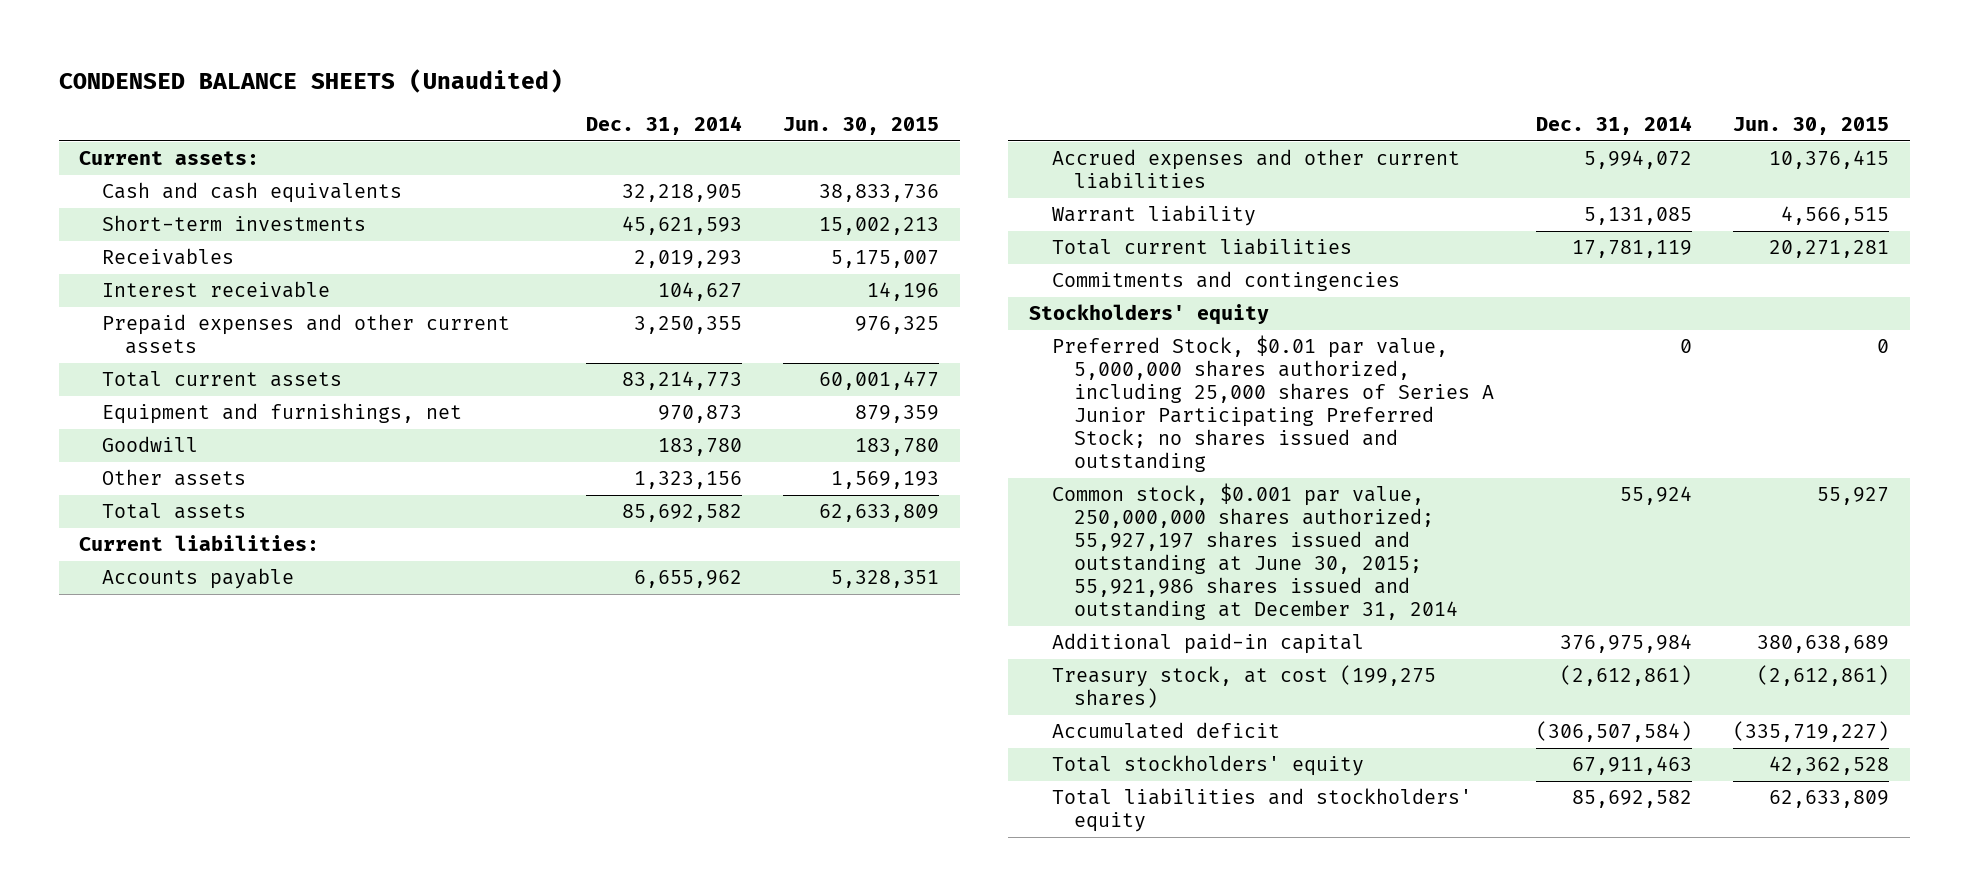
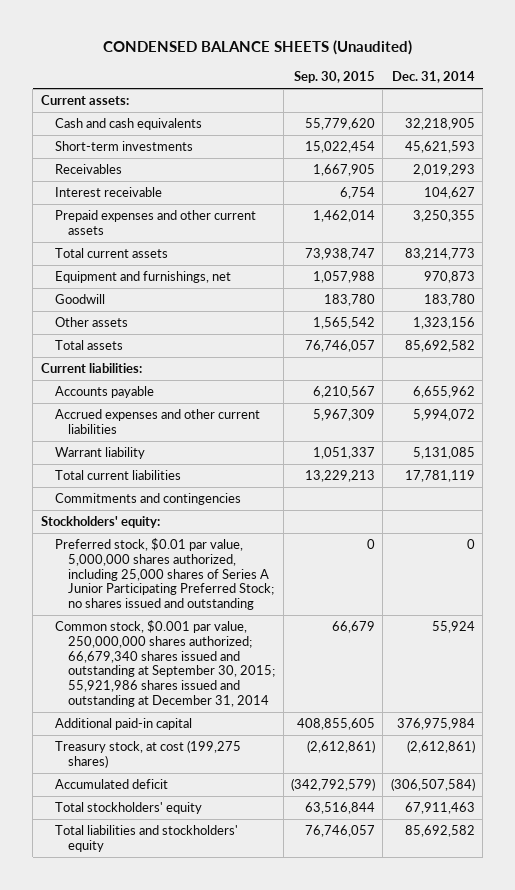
[783,117,940,136] Jun. 30, 2015 -> none
none -> [294,71,376,84] Sep. 30, 2015
[1028,304,1269,326] Stockholders' equity -> [40,516,160,529] Stockholders' equity:
[1051,335,1495,472] Preferred Stock, $0.01 par value, 5,000,000 shares authorized, including 25,000 shares of Series A Junior Participating Preferred Stock; no shares issued and outstanding -> [54,538,275,611] Preferred stock, $0.01 par value, 5,000,000 shares authorized, including 25,000 shares of Series A Junior Participating Preferred Stock; no shares issued and outstanding
[1051,483,1459,620] Common stock, $0.001 par value, 250,000,000 shares authorized; 55,927,197 shares issued and outstanding at June 30, 2015; 55,921,986 shares issued and outstanding at December 31, 2014 -> [54,620,276,707] Common stock, $0.001 par value, 250,000,000 shares authorized; 66,679,340 shares issued and outstanding at September 30, 2015; 55,921,986 shares issued and outstanding at December 31, 2014

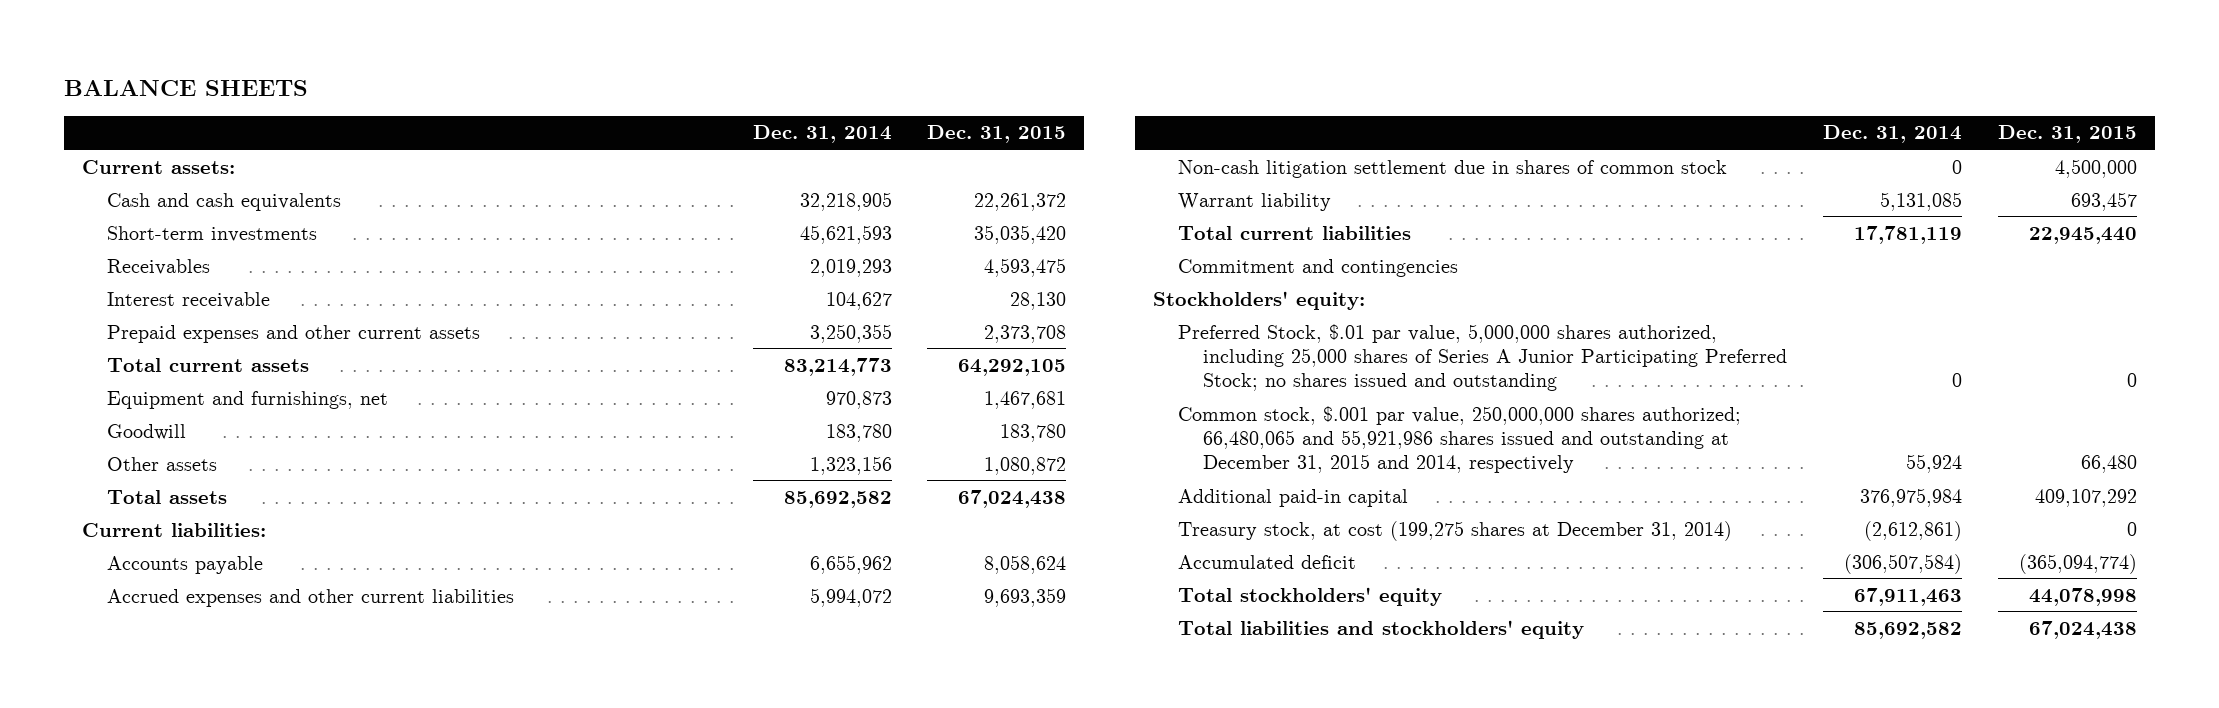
[102,40,412,56] CONDENSED BALANCE SHEETS (Unaudited) -> [64,79,309,96] BALANCE SHEETS
[294,71,376,84] Sep. 30, 2015 -> none
none -> [927,125,1067,144] Dec. 31, 2015
none -> [1177,159,1727,178] Non-cash litigation settlement due in shares of common stock
[54,493,241,506] Commitments and contingencies -> [1177,258,1458,277] Commitment and contingencies
[54,538,275,611] Preferred stock, $0.01 par value, 5,000,000 shares authorized, including 25,000 shares of Series A Junior Participating Preferred Stock; no shares issued and outstanding -> [1177,323,1788,392] Preferred Stock, $.01 par value, 5,000,000 shares authorized, including 25,000 shares of Series A Junior Participating Preferred Stock; no shares issued and outstanding
[54,620,276,707] Common stock, $0.001 par value, 250,000,000 shares authorized; 66,679,340 shares issued and outstanding at September 30, 2015; 55,921,986 shares issued and outstanding at December 31, 2014 -> [1177,405,1741,474] Common stock, $.001 par value, 250,000,000 shares authorized; 66,480,065 and 55,921,986 shares issued and outstanding at December 31, 2015 and 2014, respectively
[54,740,241,768] Treasury stock, at cost (199,275 shares) -> [1177,520,1732,541] Treasury stock, at cost (199,275 shares at December 31, 2014)

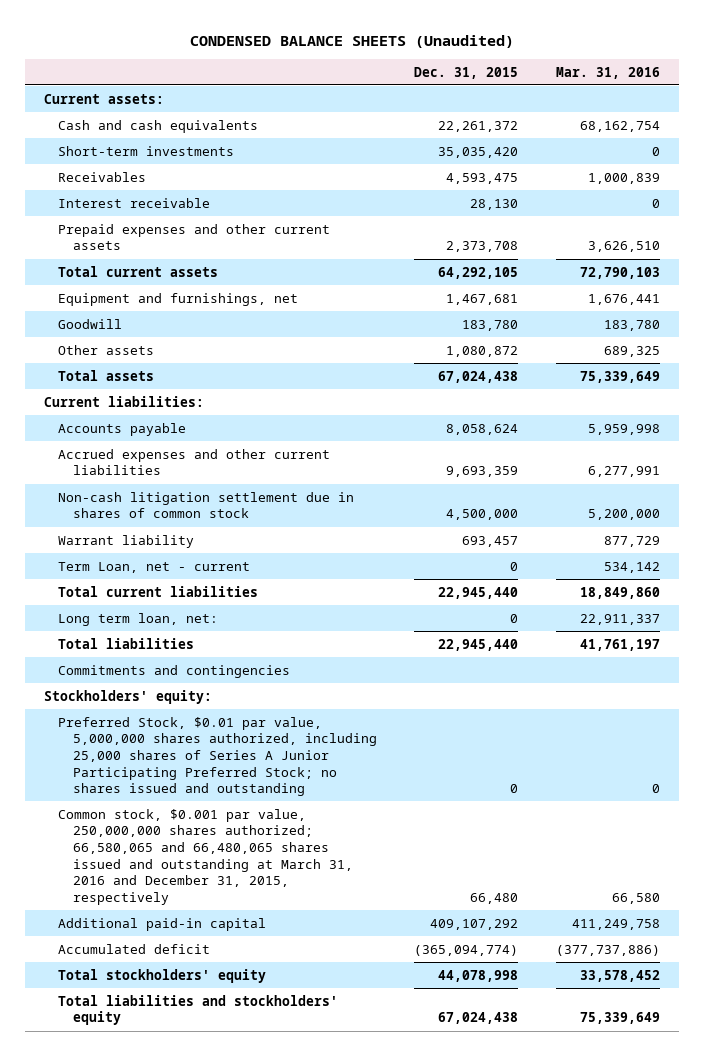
[64,79,309,96] BALANCE SHEETS -> [190,34,515,48] CONDENSED BALANCE SHEETS (Unaudited)
[752,125,892,144] Dec. 31, 2014 -> none
none -> [555,66,660,79] Mar. 31, 2016
none -> [58,561,251,573] Term Loan, net - current
none -> [58,612,219,626] Long term loan, net:
none -> [58,637,195,649] Total liabilities
[1177,258,1458,277] Commitment and contingencies -> [58,664,291,678] Commitments and contingencies
[1177,323,1788,392] Preferred Stock, $.01 par value, 5,000,000 shares authorized, including 25,000 shares of Series A Junior Participating Preferred Stock; no shares issued and outstanding -> [58,716,377,797] Preferred Stock, $0.01 par value, 5,000,000 shares authorized, including 25,000 shares of Series A Junior Participating Preferred Stock; no shares issued and outstanding
[1177,405,1741,474] Common stock, $.001 par value, 250,000,000 shares authorized; 66,480,065 and 55,921,986 shares issued and outstanding at December 31, 2015 and 2014, respectively -> [58,808,353,905] Common stock, $0.001 par value, 250,000,000 shares authorized; 66,580,065 and 66,480,065 shares issued and outstanding at March 31, 2016 and December 31, 2015, respectively
[1177,520,1732,541] Treasury stock, at cost (199,275 shares at December 31, 2014) -> none

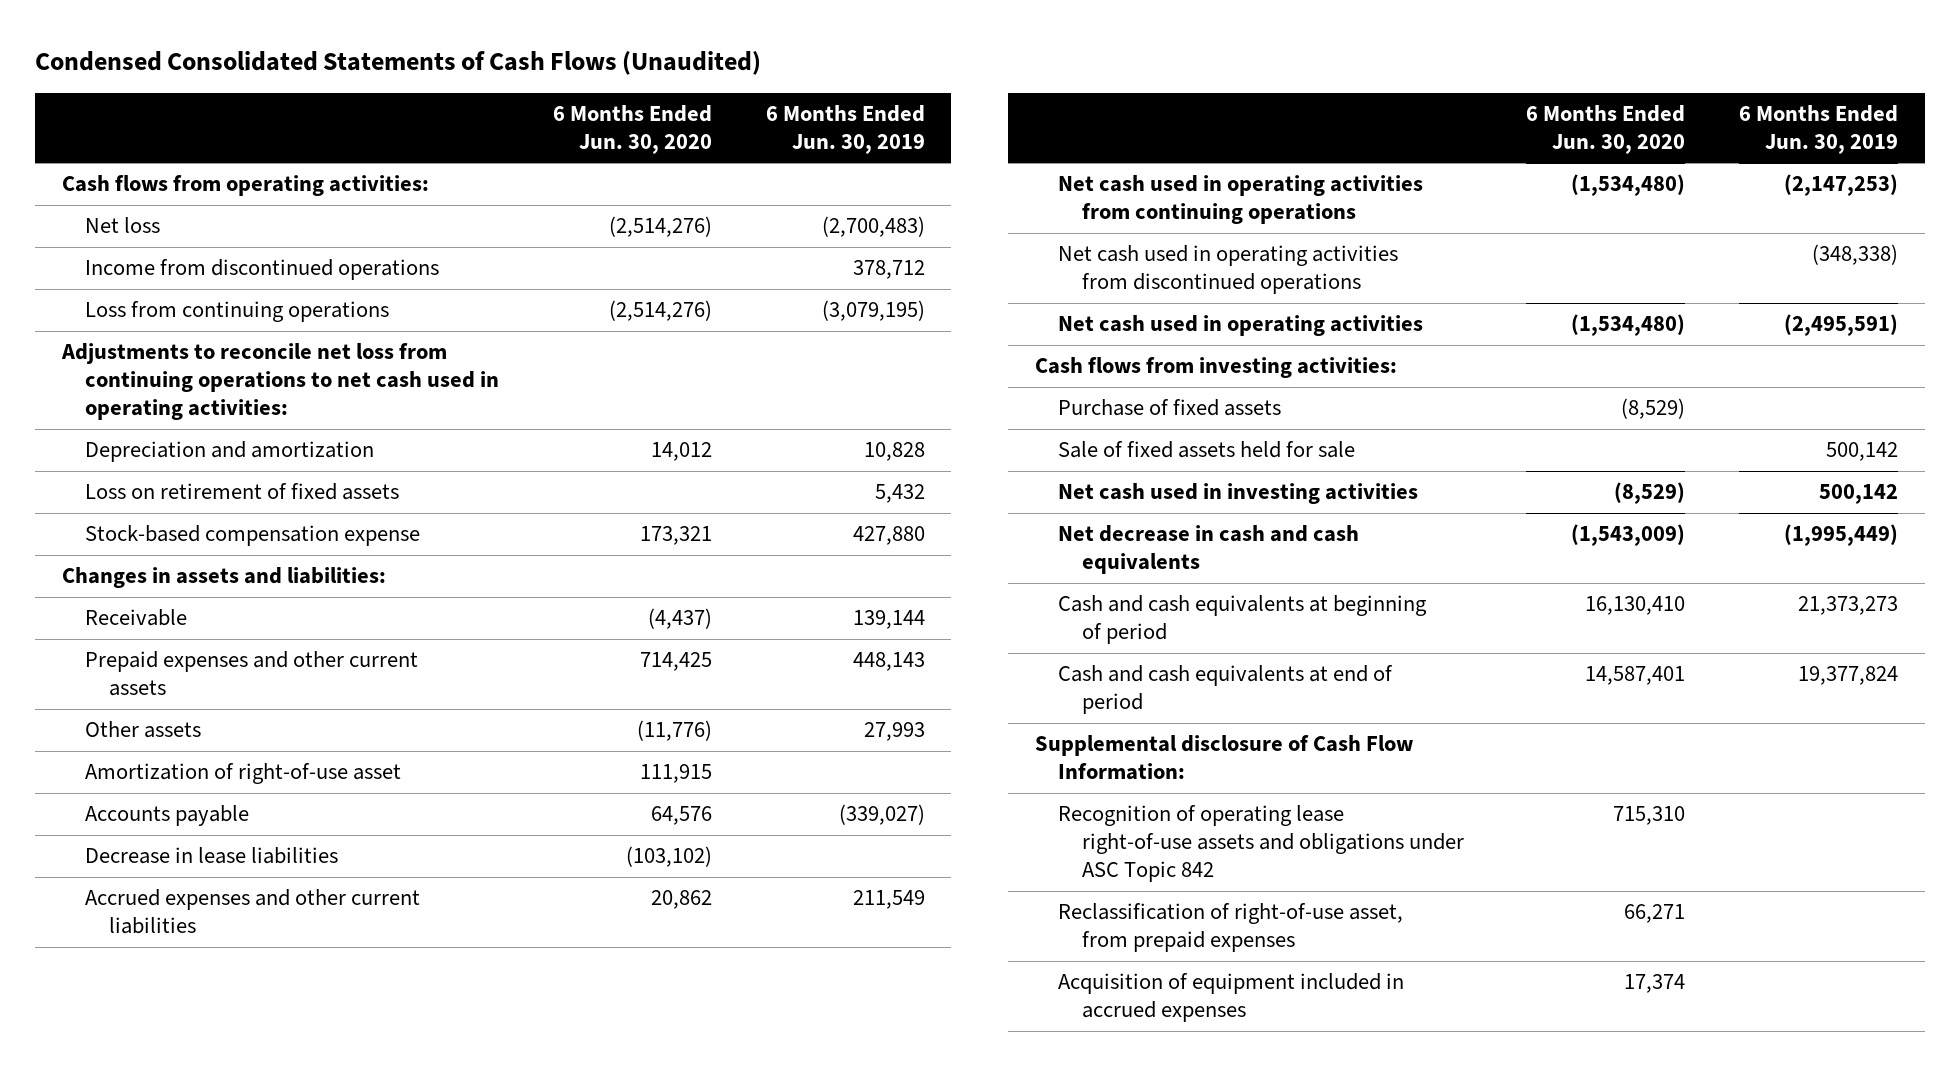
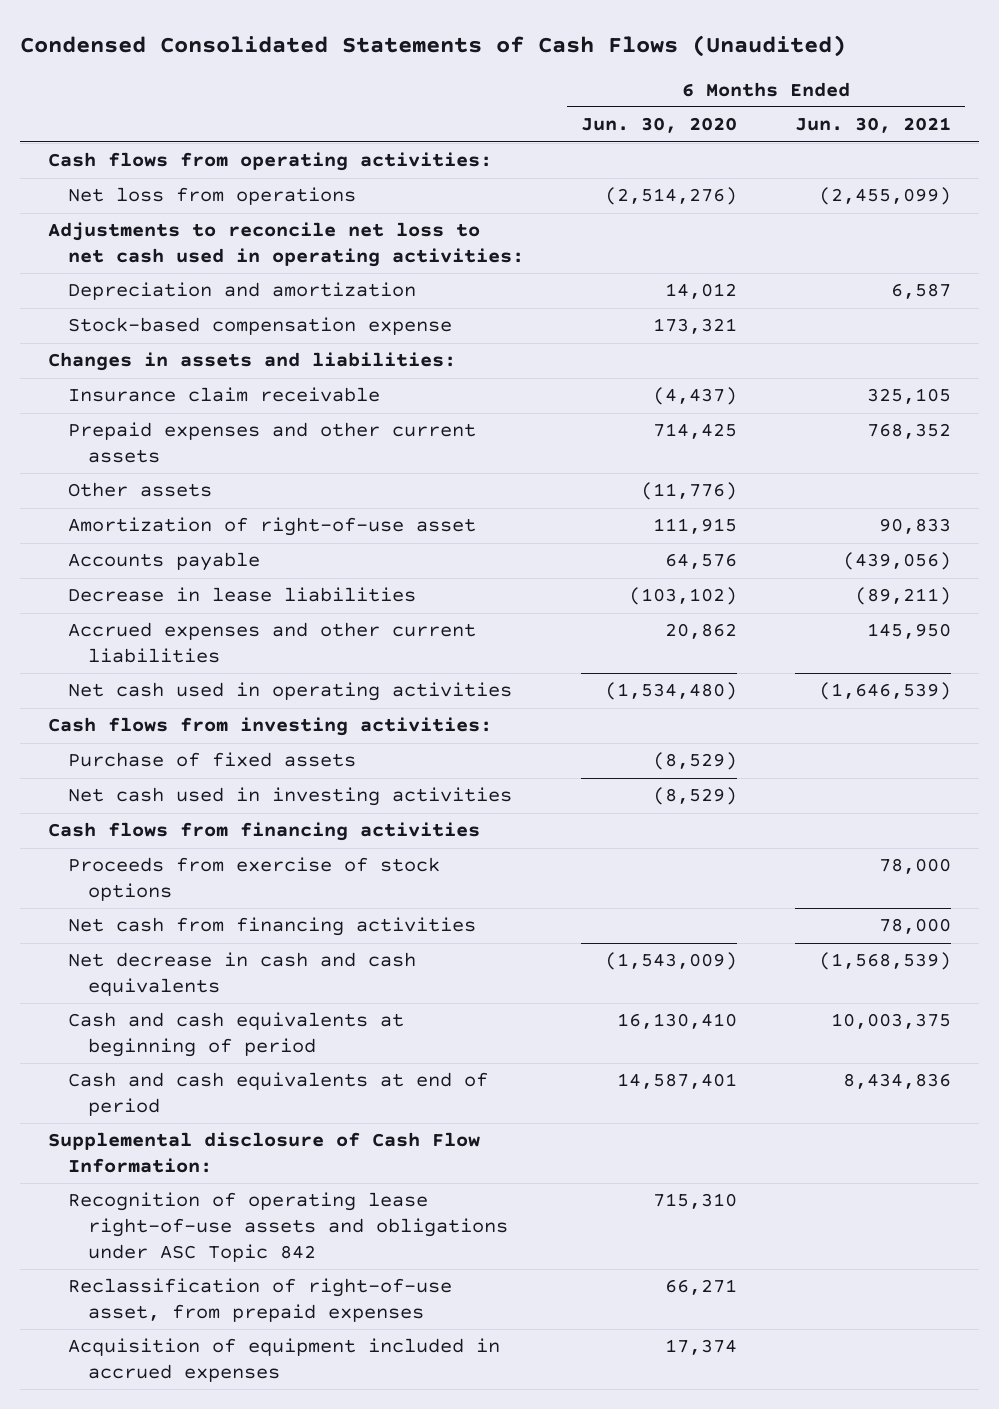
[765,104,925,154] 6 Months Ended Jun. 30, 2019 -> none
none -> [794,117,951,134] Jun. 30, 2021
[85,259,440,281] Income from discontinued operations -> none
[85,301,390,323] Loss from continuing operations -> none
[85,217,161,234] Net loss -> [68,187,357,206] Net loss from operations
[60,343,500,421] Adjustments to reconcile net loss from continuing operations to net cash used in operating activities: -> [48,222,525,268] Adjustments to reconcile net loss to net cash used in operating activities:
[85,483,400,501] Loss on retirement of fixed assets -> none
[85,609,188,627] Receivable -> [68,387,381,403] Insurance claim receivable
[1058,175,1424,225] Net cash used in operating activities from continuing operations -> none
[1058,245,1399,295] Net cash used in operating activities from discontinued operations -> none
[1058,441,1356,459] Sale of fixed assets held for sale -> none
none -> [48,822,481,842] Cash flows from financing activities
none -> [68,857,441,902] Proceeds from exercise of stock options
none -> [68,917,477,937] Net cash from financing activities

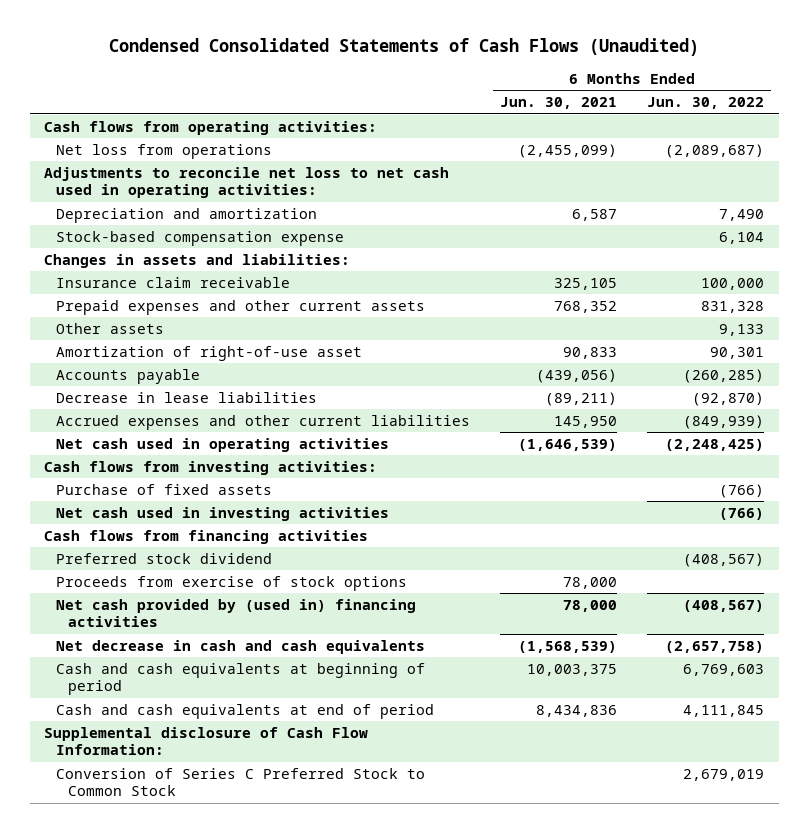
[581,117,738,134] Jun. 30, 2020 -> none
none -> [646,97,764,110] Jun. 30, 2022
none -> [56,552,273,564] Preferred stock dividend
[68,917,477,937] Net cash from financing activities -> [56,598,417,628] Net cash provided by (used in) financing activities
[68,1192,509,1262] Recognition of operating lease right-of-use assets and obligations under ASC Topic 842 -> none
[68,1278,453,1323] Reclassification of right-of-use asset, from prepaid expenses -> none
[68,1338,501,1383] Acquisition of equipment included in accrued expenses -> none
none -> [56,767,426,797] Conversion of Series C Preferred Stock to Common Stock

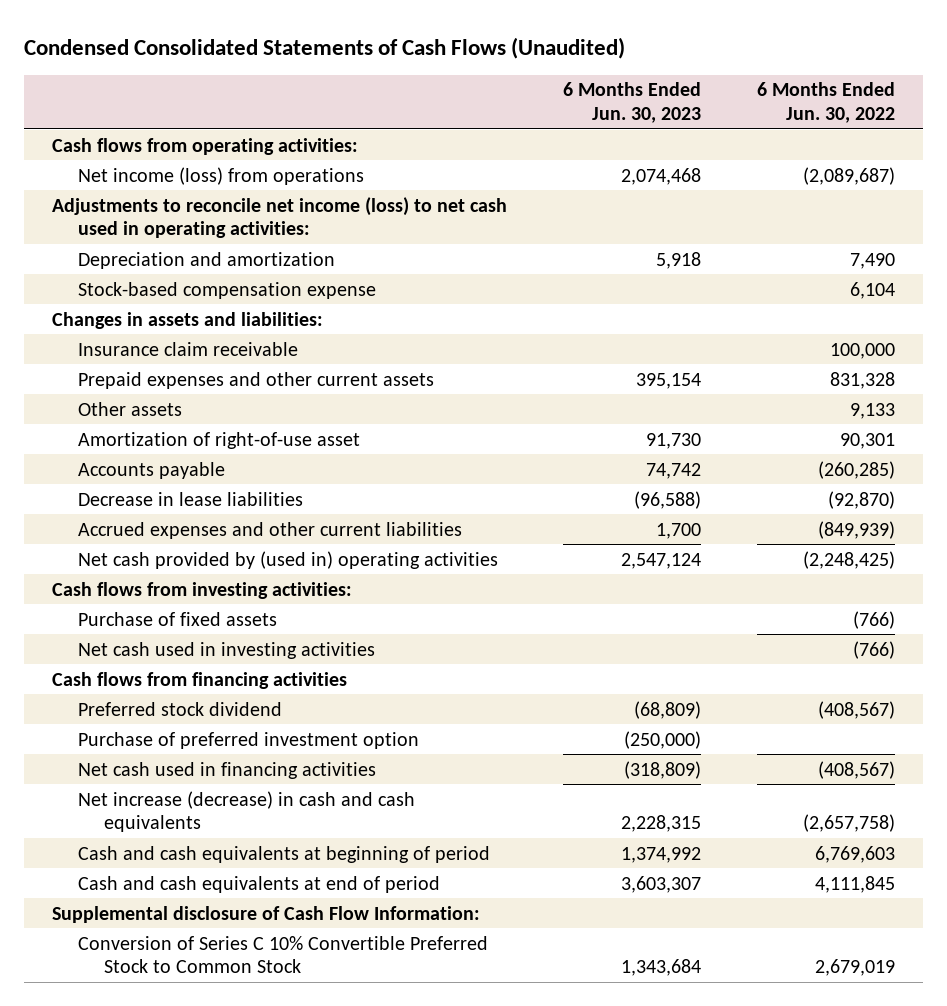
[500,97,618,110] Jun. 30, 2021 -> none
none -> [563,82,702,123] 6 Months Ended Jun. 30, 2023
[56,143,273,159] Net loss from operations -> [77,166,364,185] Net income (loss) from operations
[44,166,450,199] Adjustments to reconcile net loss to net cash used in operating activities: -> [51,196,507,239] Adjustments to reconcile net income (loss) to net cash used in operating activities:
[56,437,390,452] Net cash used in operating activities -> [77,550,498,569] Net cash provided by (used in) operating activities
[56,575,408,591] Proceeds from exercise of stock options -> none
none -> [77,731,419,749] Purchase of preferred investment option
[56,598,417,628] Net cash provided by (used in) financing activities -> [77,761,376,779] Net cash used in financing activities
[56,639,426,654] Net decrease in cash and cash equivalents -> [77,790,415,833] Net increase (decrease) in cash and cash equivalents
[56,767,426,797] Conversion of Series C Preferred Stock to Common Stock -> [77,935,488,974] Conversion of Series C 10% Convertible Preferred Stock to Common Stock

